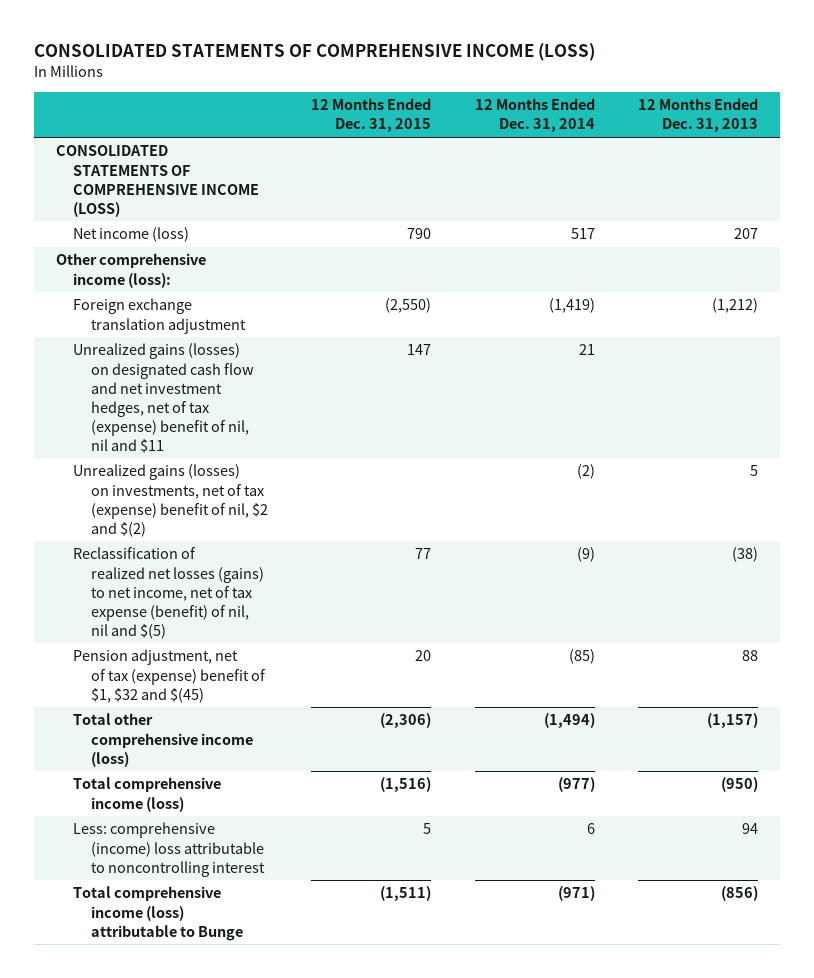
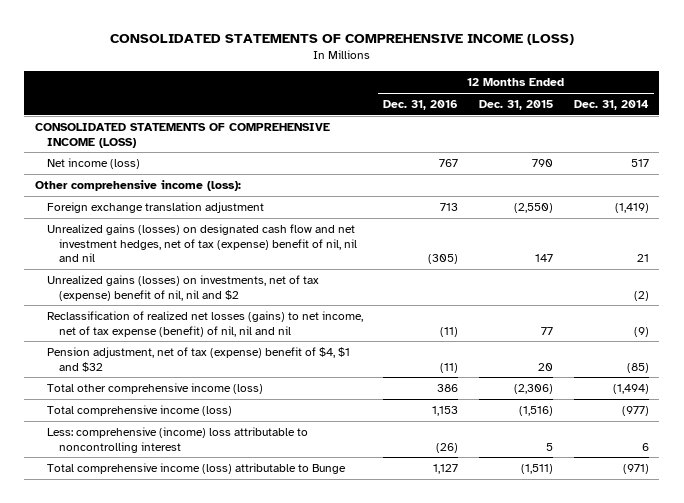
[638,98,759,133] 12 Months Ended Dec. 31, 2013 -> none
none -> [383,100,459,111] Dec. 31, 2016
[73,343,254,453] Unrealized gains (losses) on designated cash flow and net investment hedges, net of tax (expense) benefit of nil, nil and $11 -> [46,224,357,263] Unrealized gains (losses) on designated cash flow and net investment hedges, net of tax (expense) benefit of nil, nil and nil
[73,464,268,537] Unrealized gains (losses) on investments, net of tax (expense) benefit of nil, $2 and $(2) -> [46,275,319,301] Unrealized gains (losses) on investments, net of tax (expense) benefit of nil, nil and $2
[73,547,264,639] Reclassification of realized net losses (gains) to net income, net of tax expense (benefit) of nil, nil and $(5) -> [46,311,363,337] Reclassification of realized net losses (gains) to net income, net of tax expense (benefit) of nil, nil and nil
[73,649,266,703] Pension adjustment, net of tax (expense) benefit of $1, $32 and $(45) -> [46,347,350,372] Pension adjustment, net of tax (expense) benefit of $4, $1 and $32

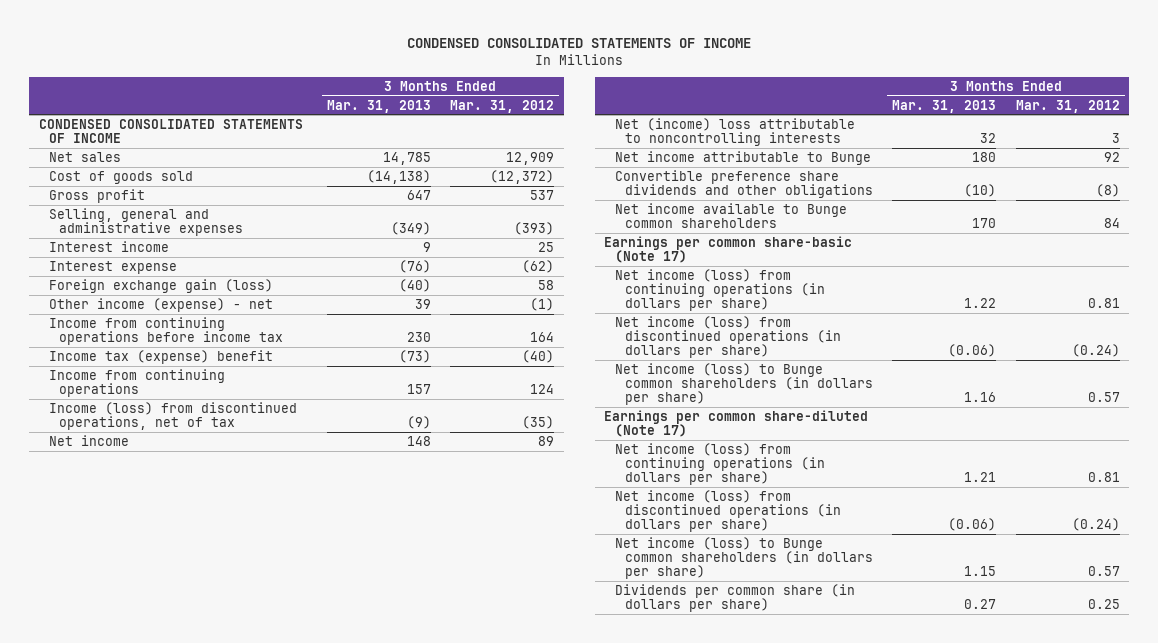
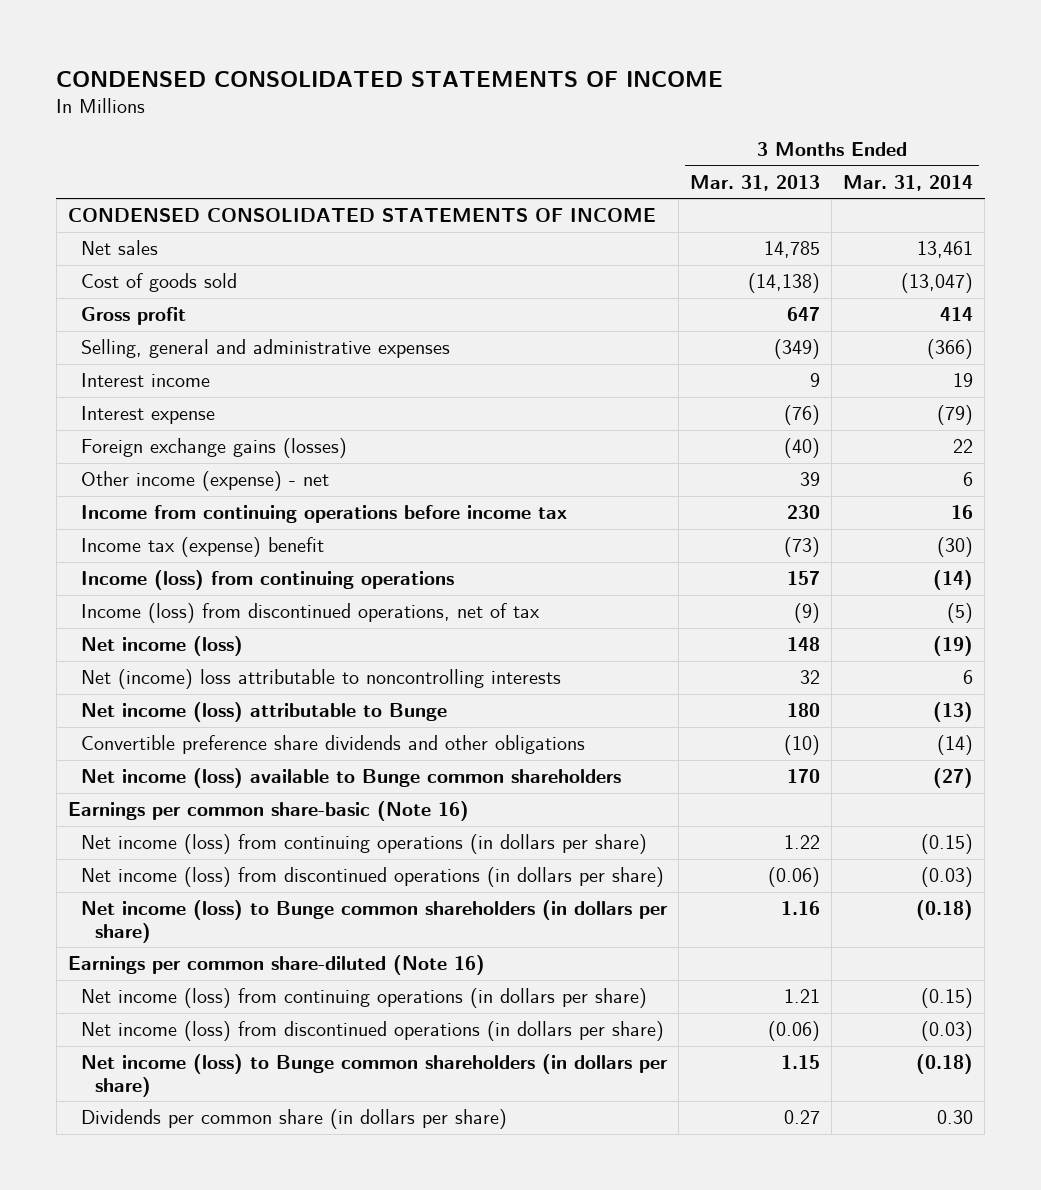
[450,99,555,113] Mar. 31, 2012 -> none
none -> [843,174,974,191] Mar. 31, 2014
[49,278,274,293] Foreign exchange gain (loss) -> [81,438,348,459] Foreign exchange gains (losses)
[49,368,226,398] Income from continuing operations -> [81,570,455,591] Income (loss) from continuing operations
[49,434,130,446] Net income -> [81,636,244,657] Net income (loss)
[614,150,871,165] Net income attributable to Bunge -> [81,702,448,723] Net income (loss) attributable to Bunge
[614,202,847,229] Net income available to Bunge common shareholders -> [81,768,622,789] Net income (loss) available to Bunge common shareholders
[604,235,853,264] Earnings per common share-basic (Note 17) -> [67,801,469,822] Earnings per common share-basic (Note 16)
[604,409,869,438] Earnings per common share-diluted (Note 17) -> [67,955,485,976] Earnings per common share-diluted (Note 16)

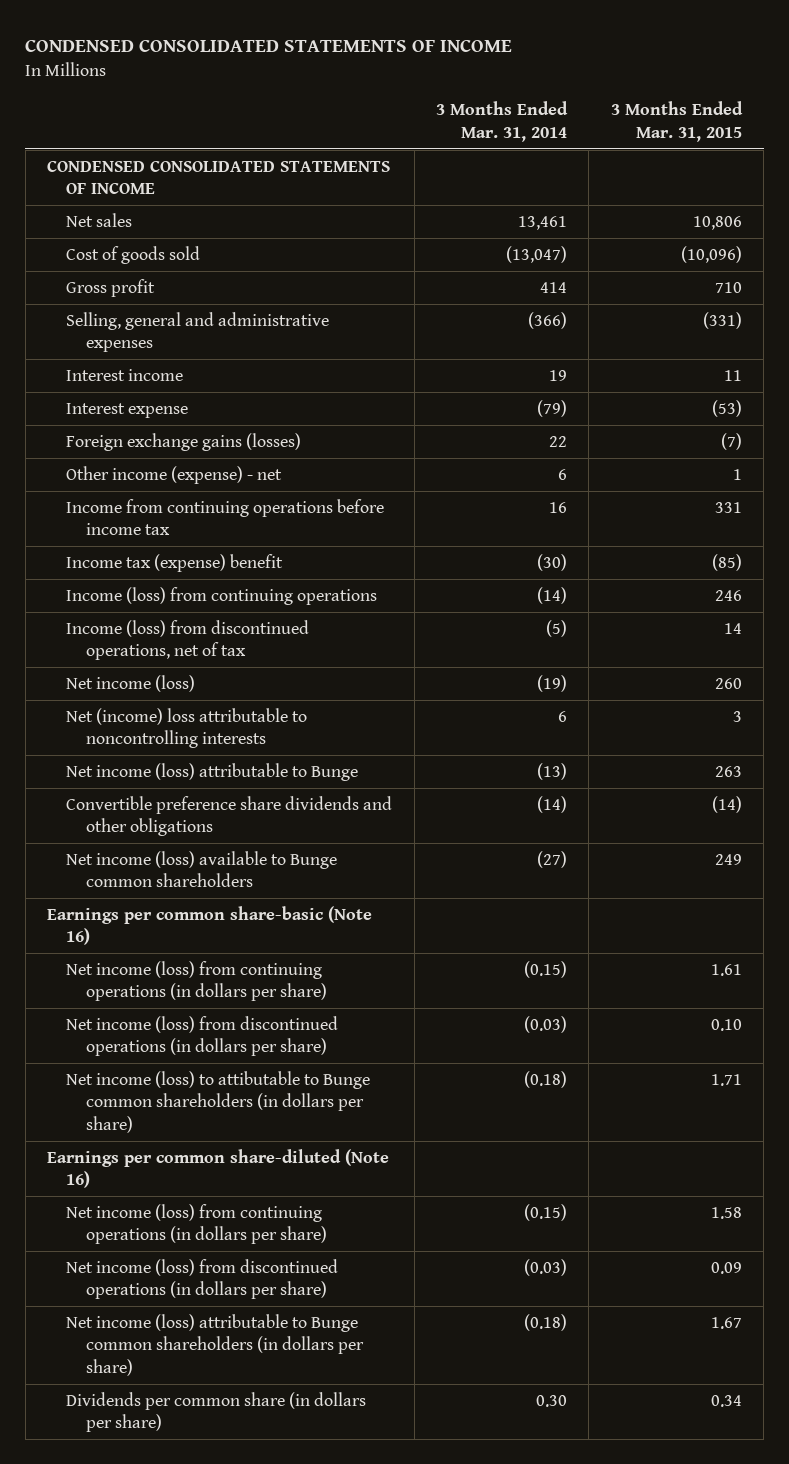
[690,174,821,191] Mar. 31, 2013 -> none
none -> [610,101,743,143] 3 Months Ended Mar. 31, 2015
[81,900,669,943] Net income (loss) to Bunge common shareholders (in dollars per share) -> [66,1070,371,1134] Net income (loss) to attibutable to Bunge common shareholders (in dollars per share)
[81,1054,669,1097] Net income (loss) to Bunge common shareholders (in dollars per share) -> [66,1313,364,1377] Net income (loss) attributable to Bunge common shareholders (in dollars per share)

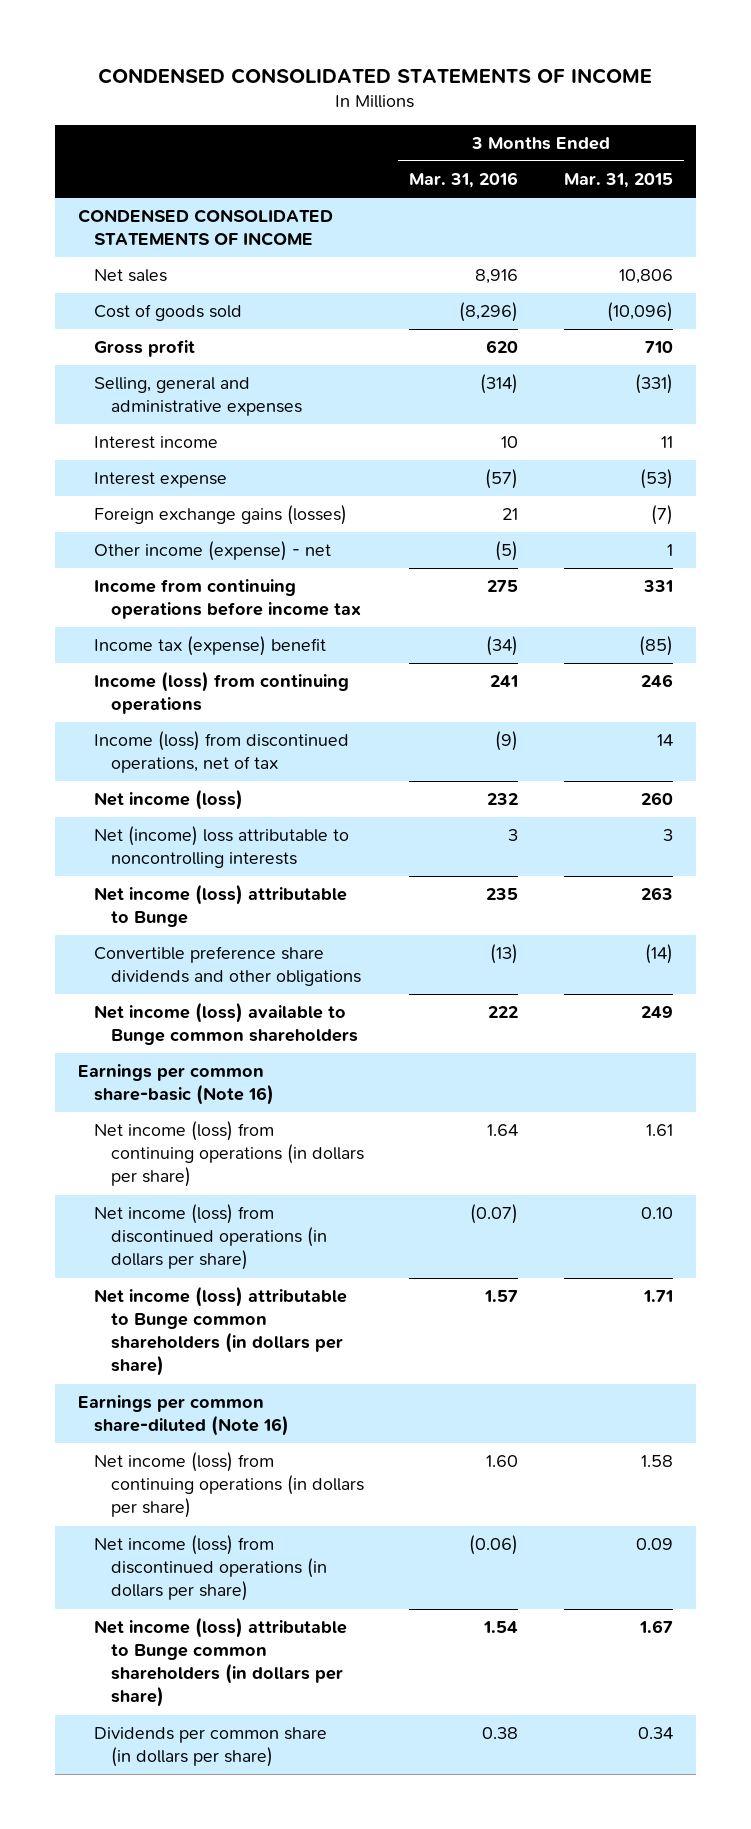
[436,101,569,143] 3 Months Ended Mar. 31, 2014 -> none
none -> [409,172,519,189] Mar. 31, 2016
[66,1070,371,1134] Net income (loss) to attibutable to Bunge common shareholders (in dollars per share) -> [94,1286,348,1377] Net income (loss) attributable to Bunge common shareholders (in dollars per share)

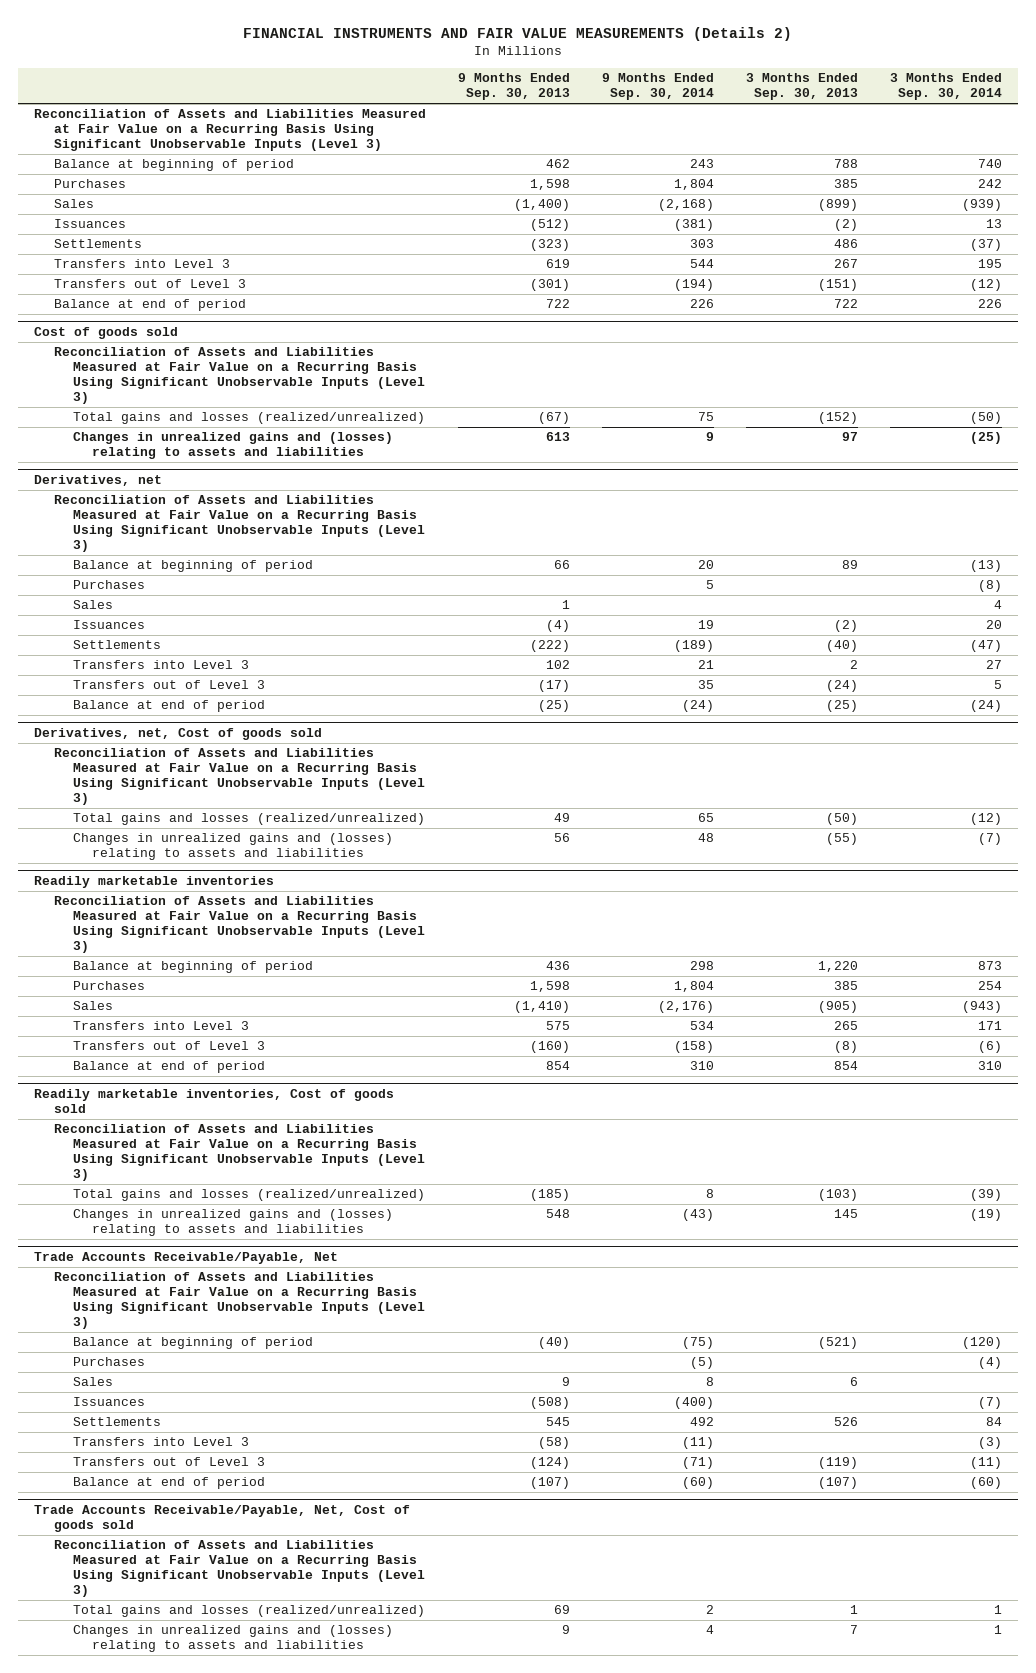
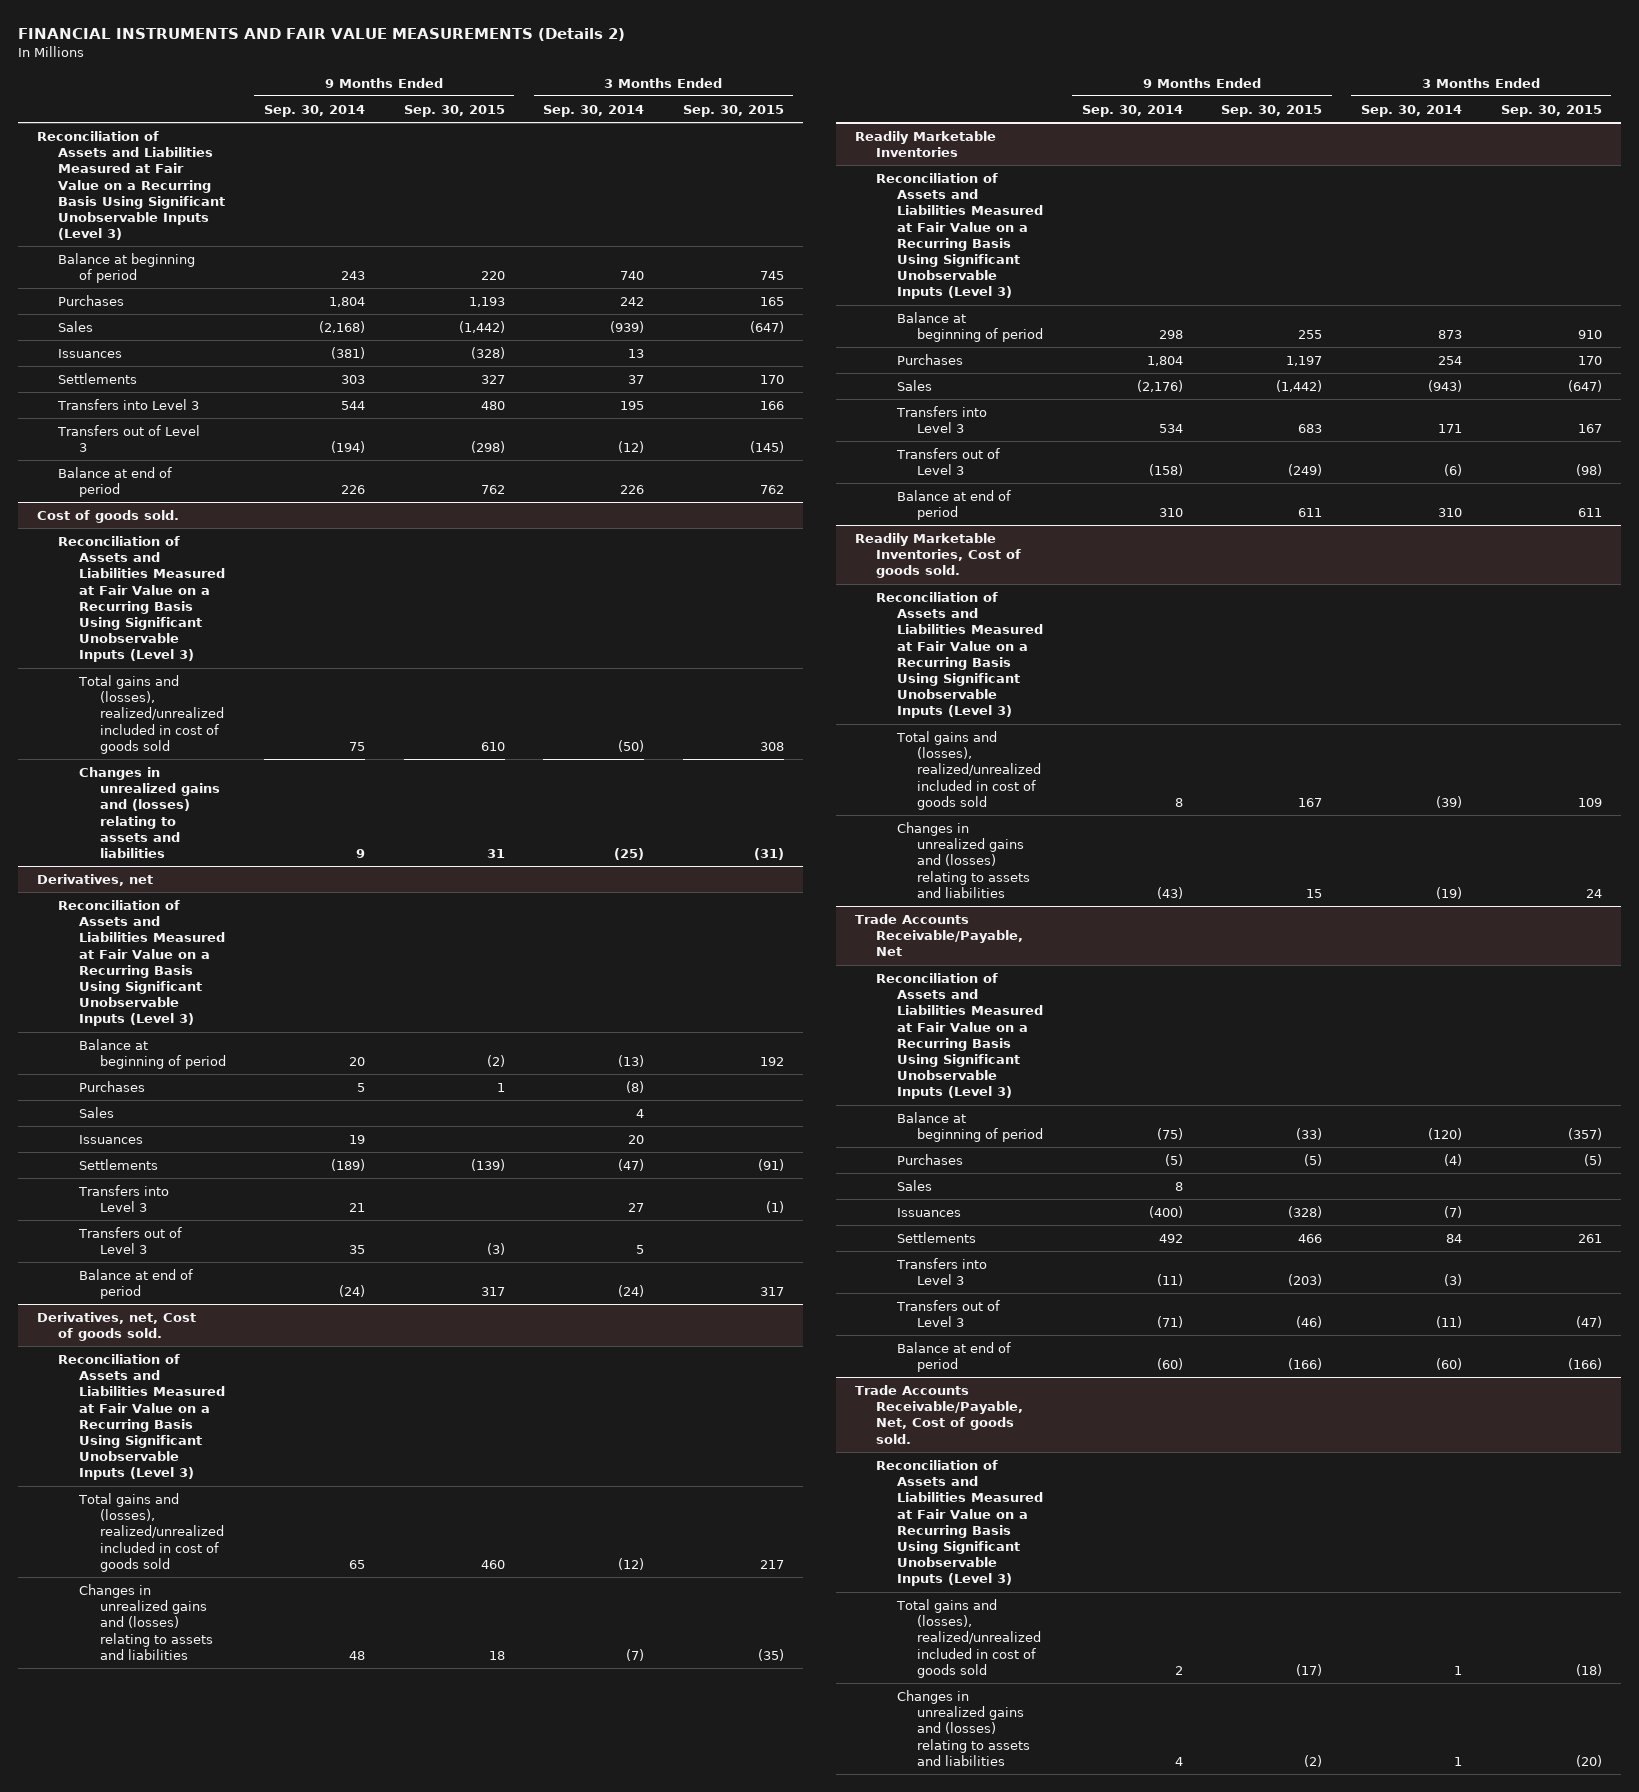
[458,73,571,101] 9 Months Ended Sep. 30, 2013 -> none
[745,73,858,101] 3 Months Ended Sep. 30, 2013 -> none
none -> [403,104,505,117] Sep. 30, 2015
none -> [682,104,784,117] Sep. 30, 2015
[969,239,1002,252] (37) -> [628,374,645,384] 37
[34,326,179,339] Cost of goods sold -> [37,509,180,523] Cost of goods sold.
[72,412,425,425] Total gains and losses (realized/unrealized) -> [77,674,224,754] Total gains and (losses), realized/unrealized included in cost of goods sold
[34,727,323,740] Derivatives, net, Cost of goods sold -> [37,1311,197,1342] Derivatives, net, Cost of goods sold.
[72,813,425,826] Total gains and losses (realized/unrealized) -> [77,1492,224,1572] Total gains and (losses), realized/unrealized included in cost of goods sold
[34,875,275,888] Readily marketable inventories -> [855,130,997,158] Readily Marketable Inventories
[34,1088,395,1113] Readily marketable inventories, Cost of goods sold -> [855,532,1021,579] Readily Marketable Inventories, Cost of goods sold.
[72,1189,425,1202] Total gains and losses (realized/unrealized) -> [895,730,1042,810] Total gains and (losses), realized/unrealized included in cost of goods sold
[34,1504,411,1532] Trade Accounts Receivable/Payable, Net, Cost of goods sold -> [855,1384,1023,1444] Trade Accounts Receivable/Payable, Net, Cost of goods sold.
[72,1605,425,1618] Total gains and losses (realized/unrealized) -> [895,1598,1042,1678] Total gains and (losses), realized/unrealized included in cost of goods sold

